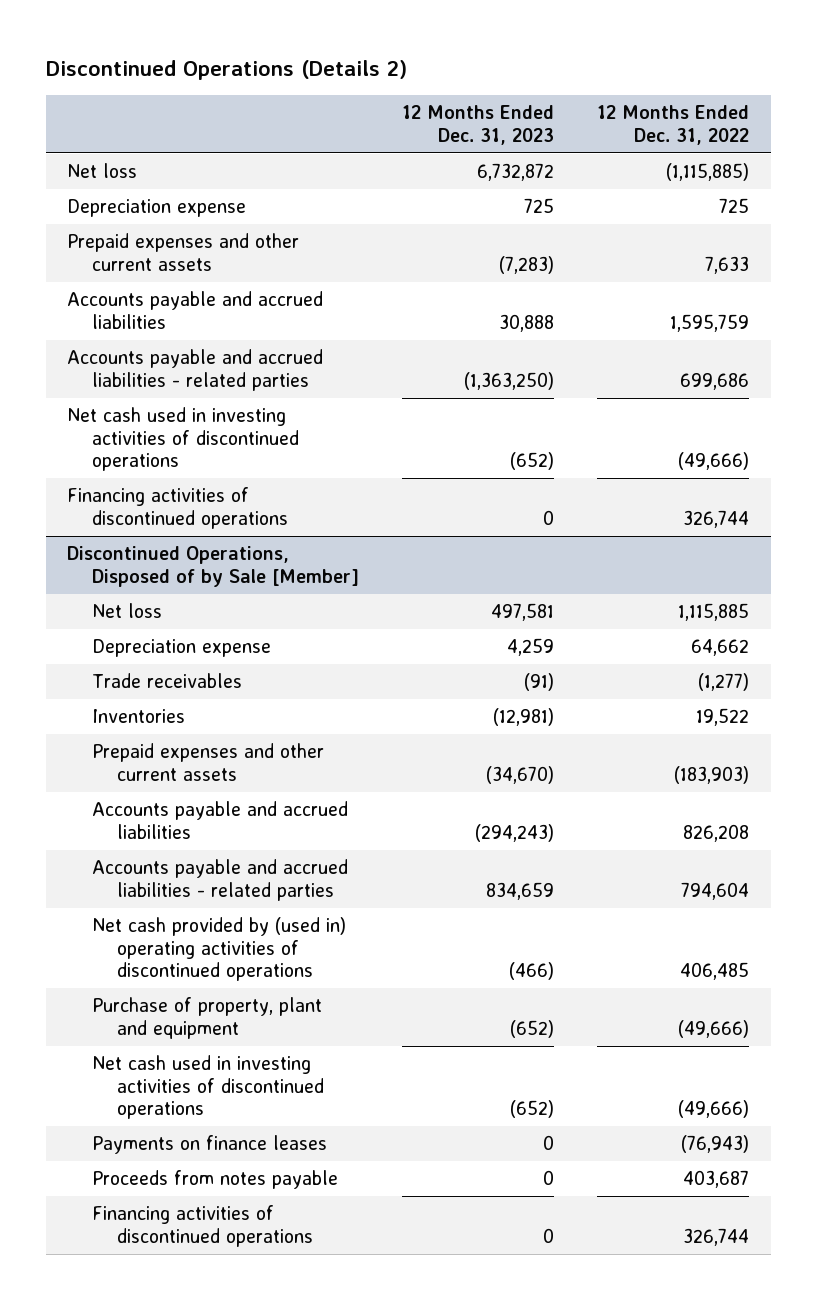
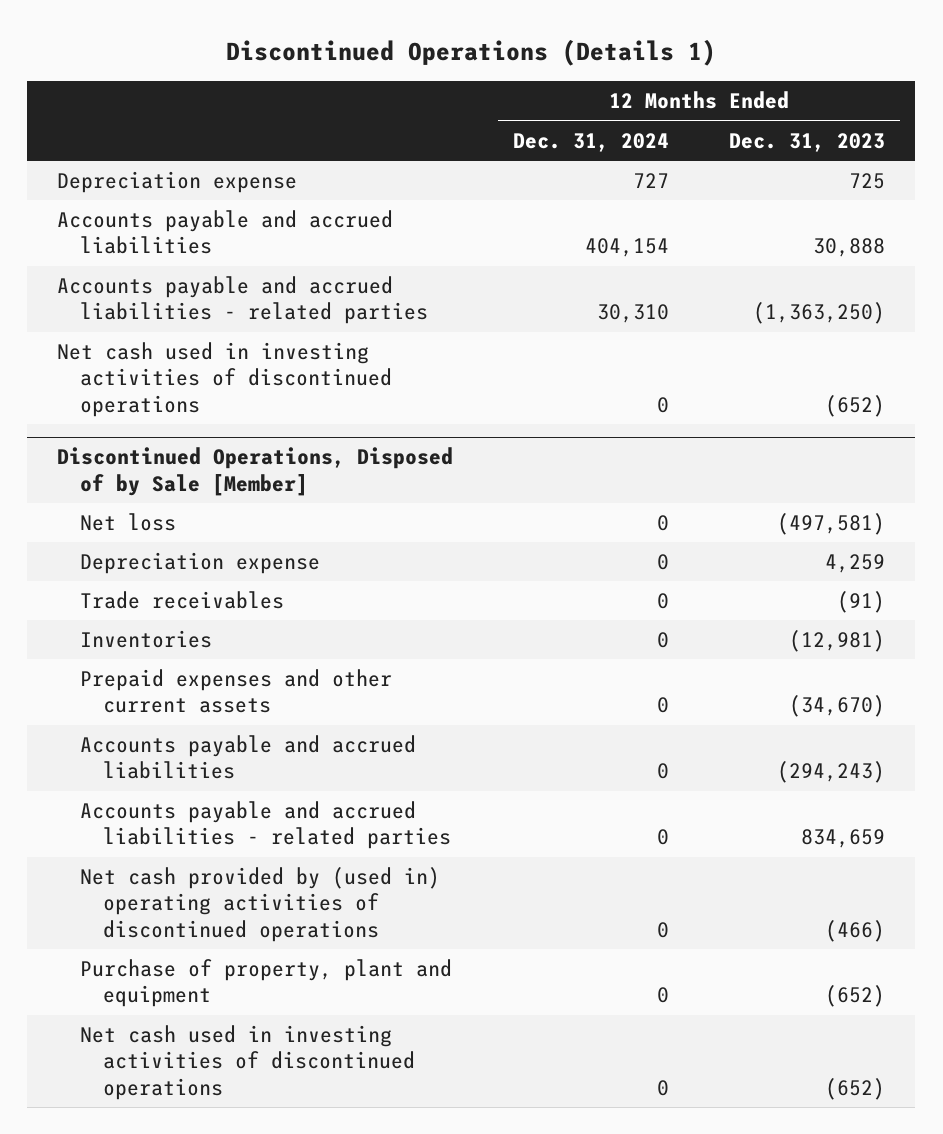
[45,59,407,80] Discontinued Operations (Details 2) -> [226,39,717,67] Discontinued Operations (Details 1)
[597,105,750,145] 12 Months Ended Dec. 31, 2022 -> none
none -> [513,132,670,152] Dec. 31, 2024
[67,163,138,179] Net loss -> none
[67,233,300,271] Prepaid expenses and other current assets -> none
[67,487,289,529] Financing activities of discontinued operations -> none
[491,603,555,622] 497,581 -> [777,513,886,536] (497,581)
[92,1135,328,1155] Payments on finance leases -> none
[92,1170,339,1190] Proceeds from notes payable -> none
[92,1205,313,1247] Financing activities of discontinued operations -> none

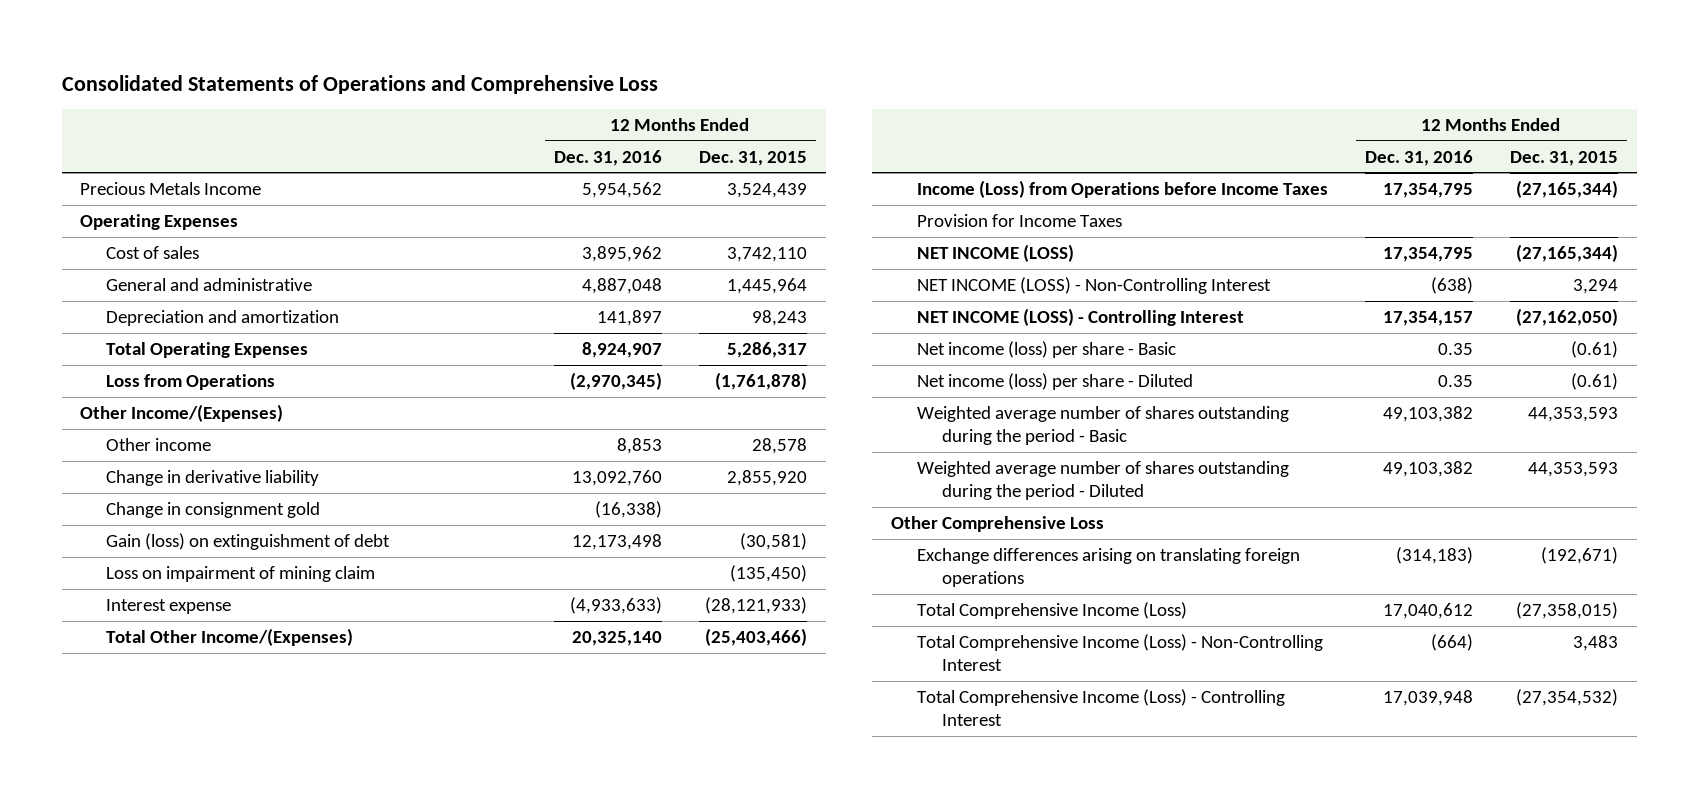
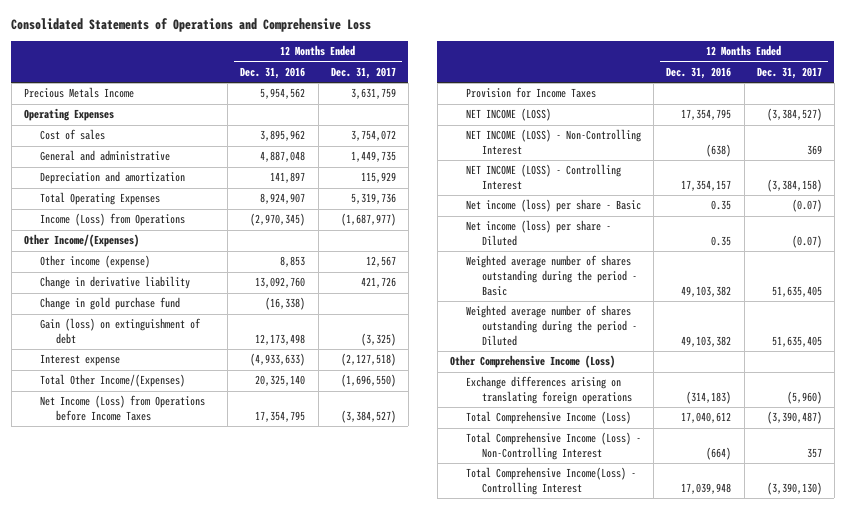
[699,150,808,166] Dec. 31, 2015 -> none
none -> [330,66,396,79] Dec. 31, 2017
[105,373,275,390] Loss from Operations -> [40,213,186,227] Income (Loss) from Operations
[105,437,211,451] Other income -> [40,255,151,269] Other income (expense)
[105,501,320,518] Change in consignment gold -> [40,297,181,311] Change in gold purchase fund
[105,565,375,582] Loss on impairment of mining claim -> none
[916,179,1328,198] Income (Loss) from Operations before Income Taxes -> [40,395,206,422] Net Income (Loss) from Operations before Income Taxes
[891,515,1105,532] Other Comprehensive Loss -> [450,355,616,369] Other Comprehensive Income (Loss)
[916,688,1285,727] Total Comprehensive Income (Loss) - Controlling Interest -> [466,467,637,496] Total Comprehensive Income(Loss) - Controlling Interest

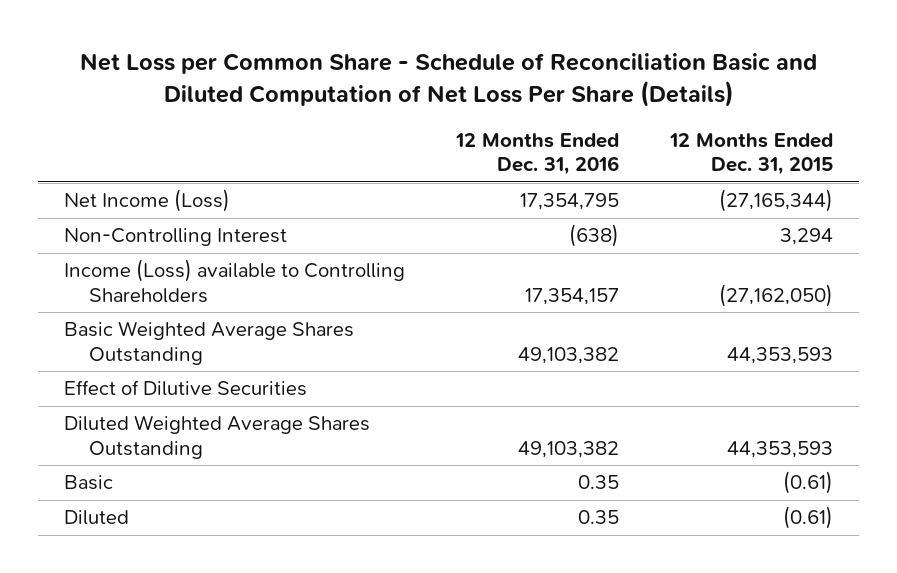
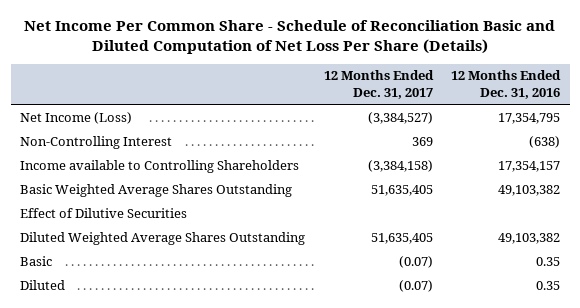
[79,53,817,107] Net Loss per Common Share - Schedule of Reconciliation Basic and Diluted Computation of Net Loss Per Share (Details) -> [24,19,556,54] Net Income Per Common Share - Schedule of Reconciliation Basic and Diluted Computation of Net Loss Per Share (Details)
[669,132,834,176] 12 Months Ended Dec. 31, 2015 -> none
none -> [323,70,434,100] 12 Months Ended Dec. 31, 2017
[63,259,405,303] Income (Loss) available to Controlling Shareholders -> [19,159,299,173] Income available to Controlling Shareholders

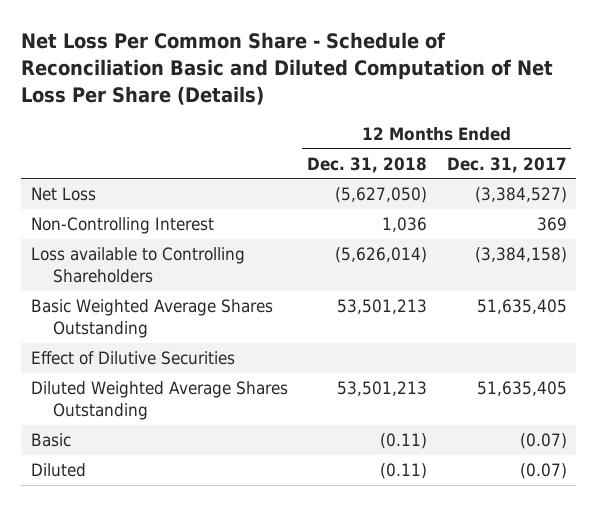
[24,19,556,54] Net Income Per Common Share - Schedule of Reconciliation Basic and Diluted Computation of Net Loss Per Share (Details) -> [21,32,554,105] Net Loss Per Common Share - Schedule of Reconciliation Basic and Diluted Computation of Net Loss Per Share (Details)
[451,70,562,100] 12 Months Ended Dec. 31, 2016 -> none
none -> [307,156,428,173] Dec. 31, 2018
[19,111,132,124] Net Income (Loss) -> [30,187,96,202] Net Loss
[19,159,299,173] Income available to Controlling Shareholders -> [30,247,245,283] Loss available to Controlling Shareholders

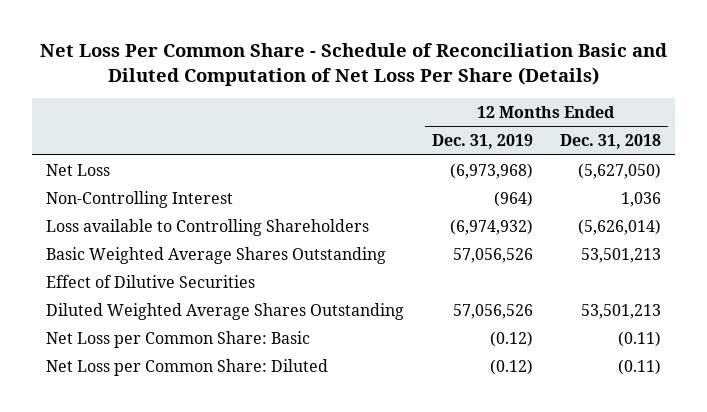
[446,156,567,173] Dec. 31, 2017 -> none
none -> [431,134,533,150] Dec. 31, 2019
[30,433,71,448] Basic -> [46,330,311,348] Net Loss per Common Share: Basic
[30,463,86,478] Diluted -> [46,358,329,376] Net Loss per Common Share: Diluted

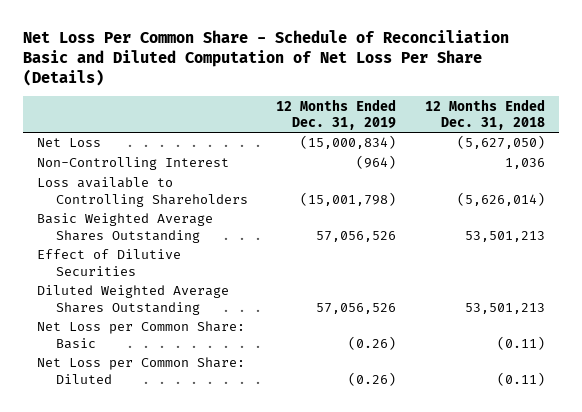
[449,162,533,179] (6,973,968) -> [300,135,397,150] (15,000,834)
[449,218,533,235] (6,974,932) -> [300,191,397,206] (15,001,798)
[489,330,533,347] (0.12) -> [348,335,397,350] (0.26)
[489,358,533,375] (0.12) -> [348,371,397,386] (0.26)

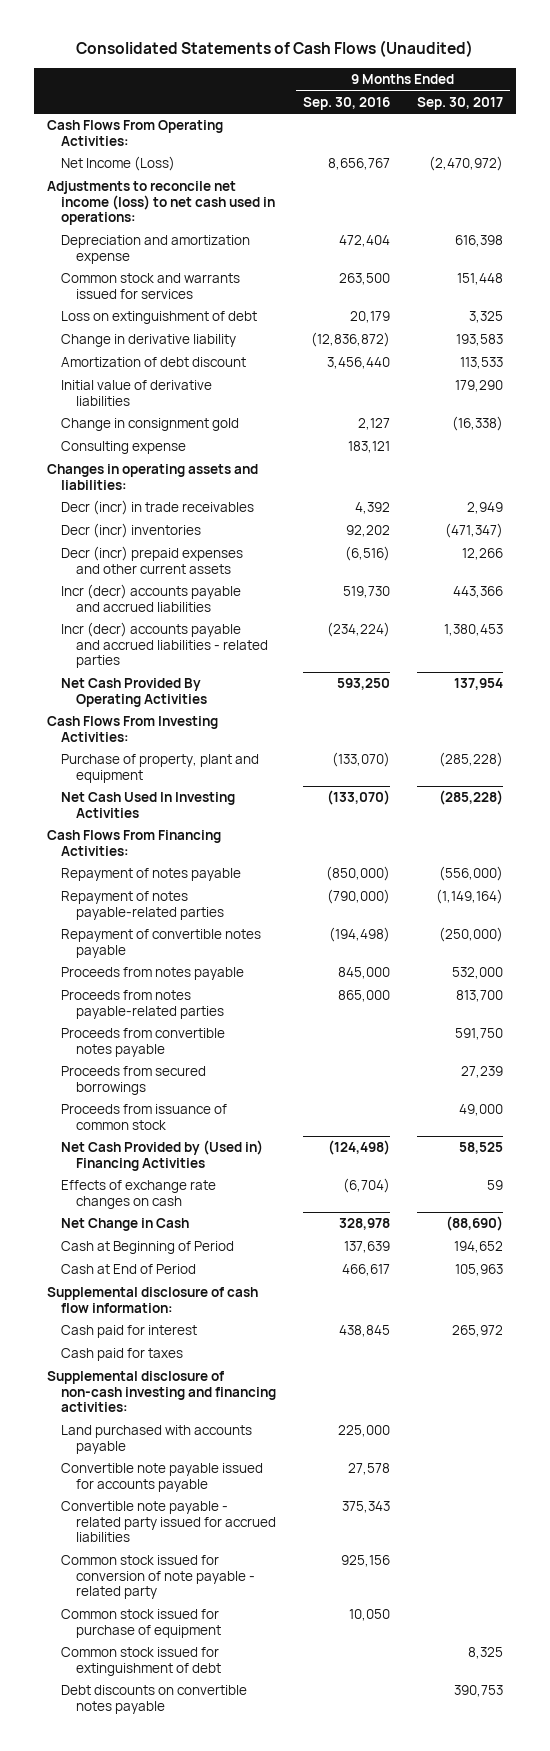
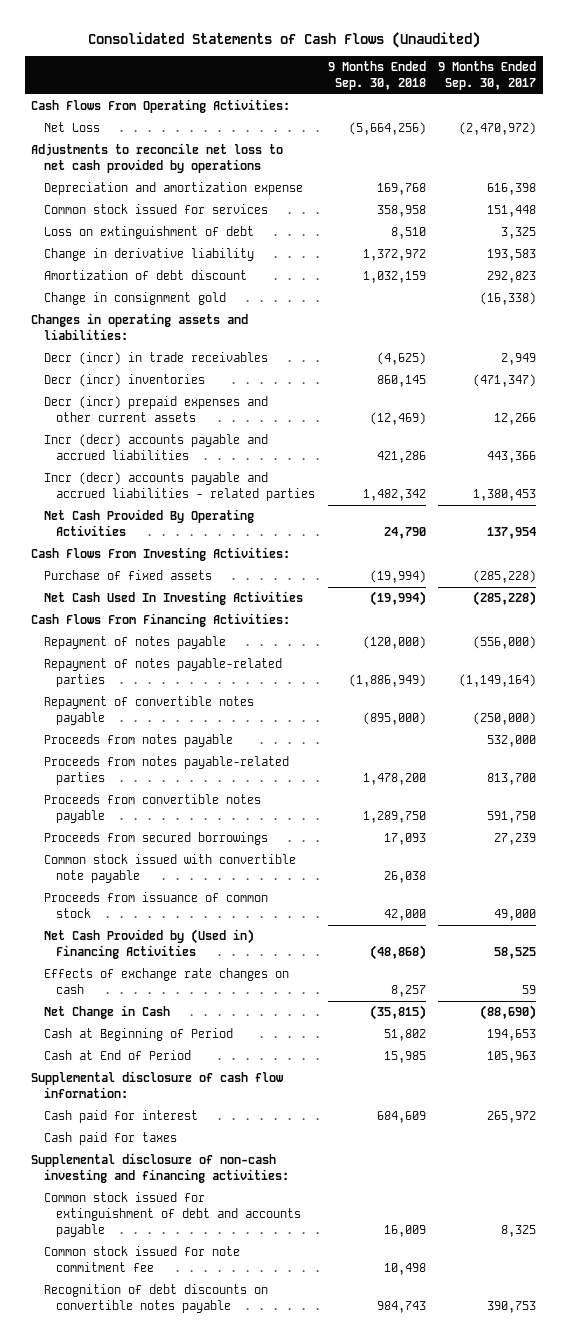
[303,96,391,110] Sep. 30, 2016 -> none
none -> [327,61,426,91] 9 Months Ended Sep. 30, 2018
[61,156,176,172] Net Income (Loss) -> [43,122,100,133] Net Loss
[47,181,276,226] Adjustments to reconcile net income (loss) to net cash used in operations: -> [31,143,284,174] Adjustments to reconcile net loss to net cash provided by operations
[61,273,241,299] Common stock and warrants issued for services -> [43,204,268,215] Common stock issued for services
[61,380,213,406] Initial value of derivative liabilities -> none
[459,357,503,370] 113,533 -> [487,271,537,284] 292,823
[61,441,187,455] Consulting expense -> none
[61,754,260,783] Purchase of property, plant and equipment -> [43,570,212,581] Purchase of fixed assets
none -> [43,854,296,884] Common stock issued with convertible note payable
[453,1241,503,1254] 194,652 -> [487,1029,537,1042] 194,653
[61,1425,253,1454] Land purchased with accounts payable -> none
[61,1463,264,1492] Convertible note payable issued for accounts payable -> none
[61,1501,276,1543] Convertible note payable - related party issued for accrued liabilities -> none
[61,1555,255,1600] Common stock issued for conversion of note payable - related party -> none
[61,1609,221,1638] Common stock issued for purchase of equipment -> none
[61,1647,221,1676] Common stock issued for extinguishment of debt -> [43,1192,302,1237] Common stock issued for extinguishment of debt and accounts payable
none -> [43,1246,240,1273] Common stock issued for note commitment fee
[61,1685,248,1714] Debt discounts on convertible notes payable -> [43,1284,268,1314] Recognition of debt discounts on convertible notes payable

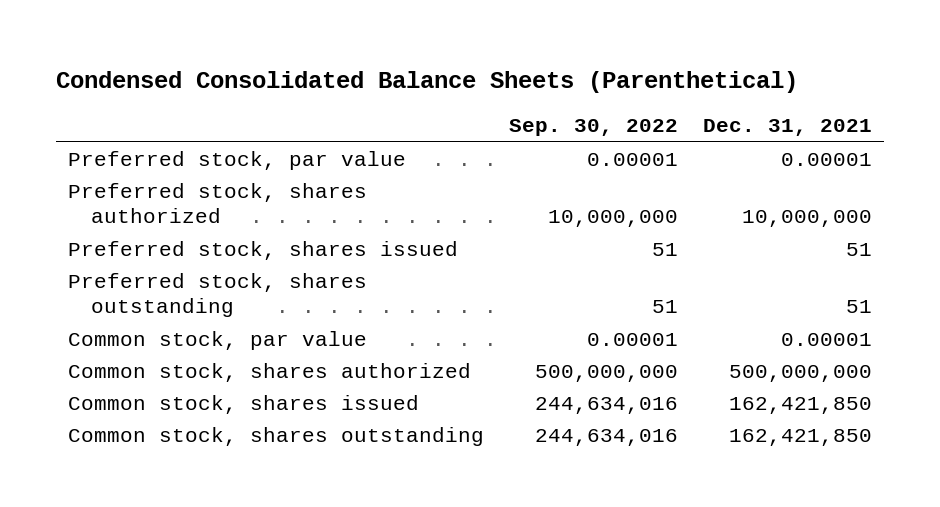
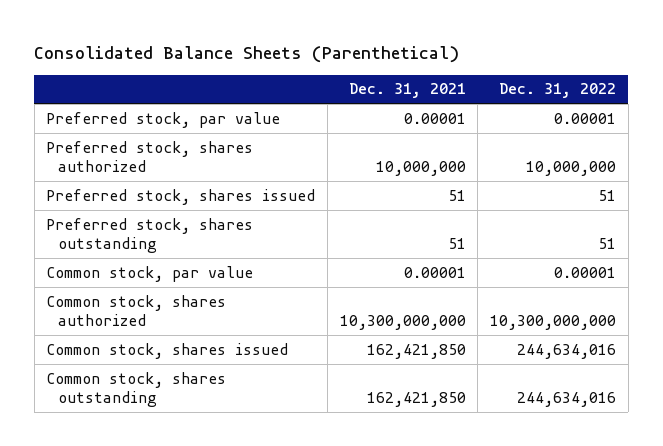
[55,71,798,94] Condensed Consolidated Balance Sheets (Parenthetical) -> [34,45,460,63] Consolidated Balance Sheets (Parenthetical)
[508,119,678,137] Sep. 30, 2022 -> none
none -> [499,83,617,99] Dec. 31, 2022
[728,365,872,383] 500,000,000 -> [339,314,466,330] 10,300,000,000

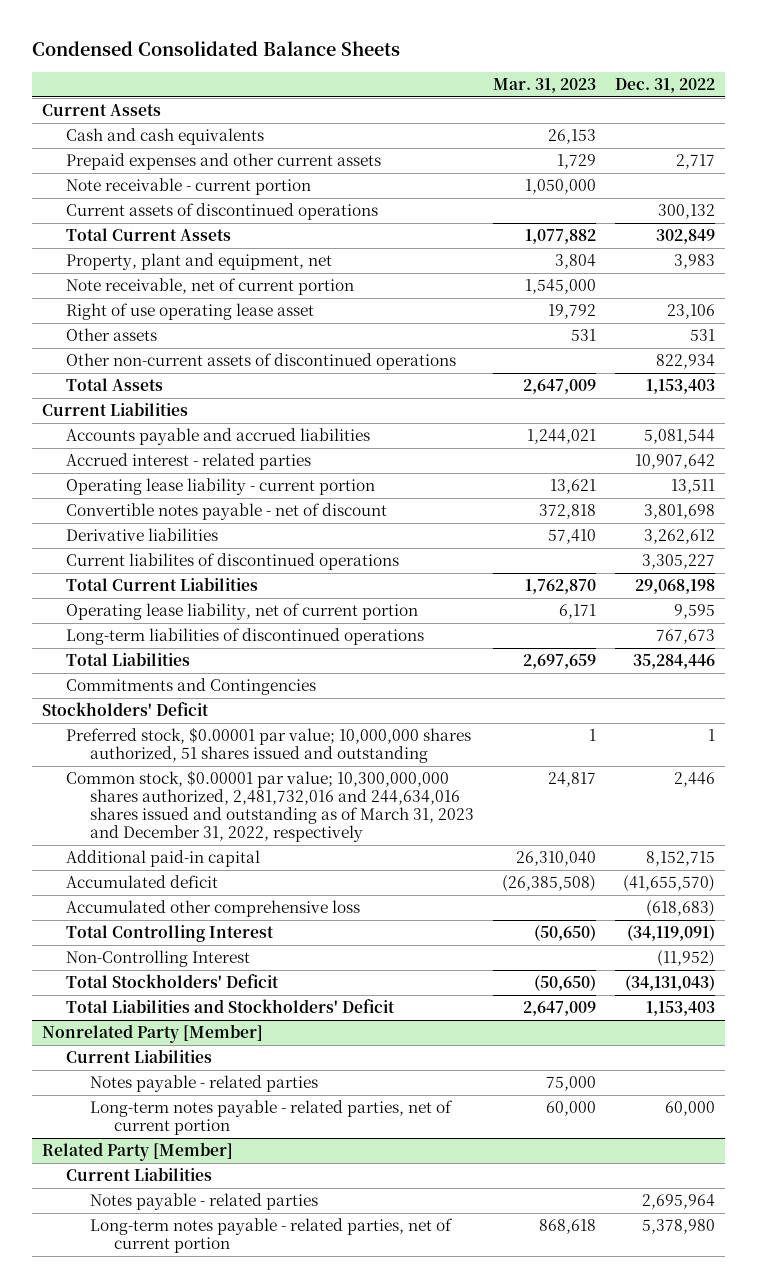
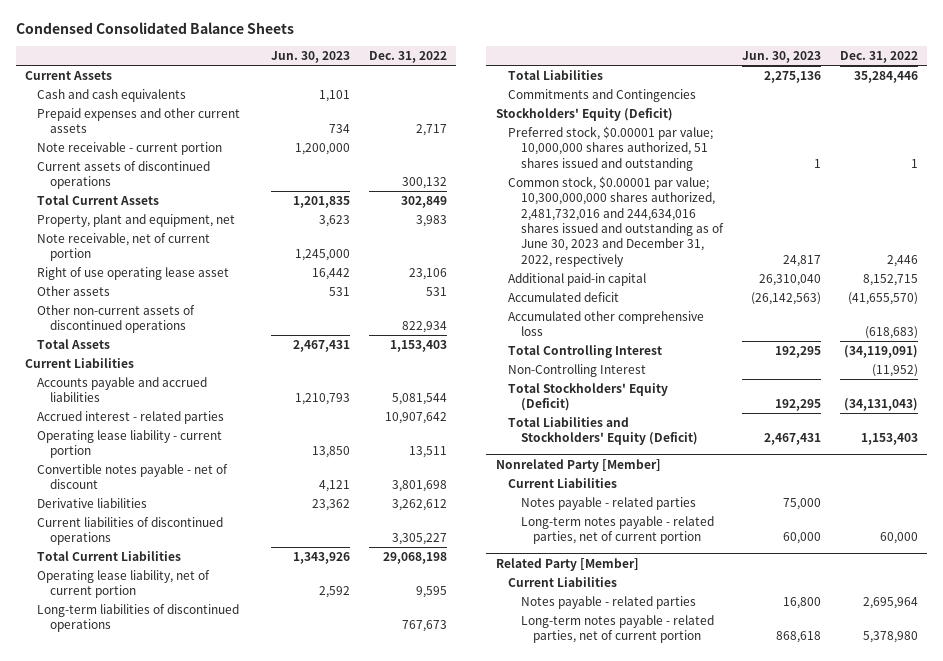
[493,77,597,93] Mar. 31, 2023 -> none
none -> [270,51,350,64] Jun. 30, 2023
[65,553,399,571] Current liabilites of discontinued operations -> [37,516,224,546] Current liabilities of discontinued operations
[41,702,209,717] Stockholders' Deficit -> [495,107,673,121] Stockholders' Equity (Deficit)
[65,770,474,842] Common stock, $0.00001 par value; 10,300,000,000 shares authorized, 2,481,732,016 and 244,634,016 shares issued and outstanding as of March 31, 2023 and December 31, 2022, respectively -> [508,175,724,267] Common stock, $0.00001 par value; 10,300,000,000 shares authorized, 2,481,732,016 and 244,634,016 shares issued and outstanding as of June 30, 2023 and December 31, 2022, respectively
[65,974,279,989] Total Stockholders' Deficit -> [508,382,669,412] Total Stockholders' Equity (Deficit)
[65,999,395,1014] Total Liabilities and Stockholders' Deficit -> [508,416,698,446] Total Liabilities and Stockholders' Equity (Deficit)

